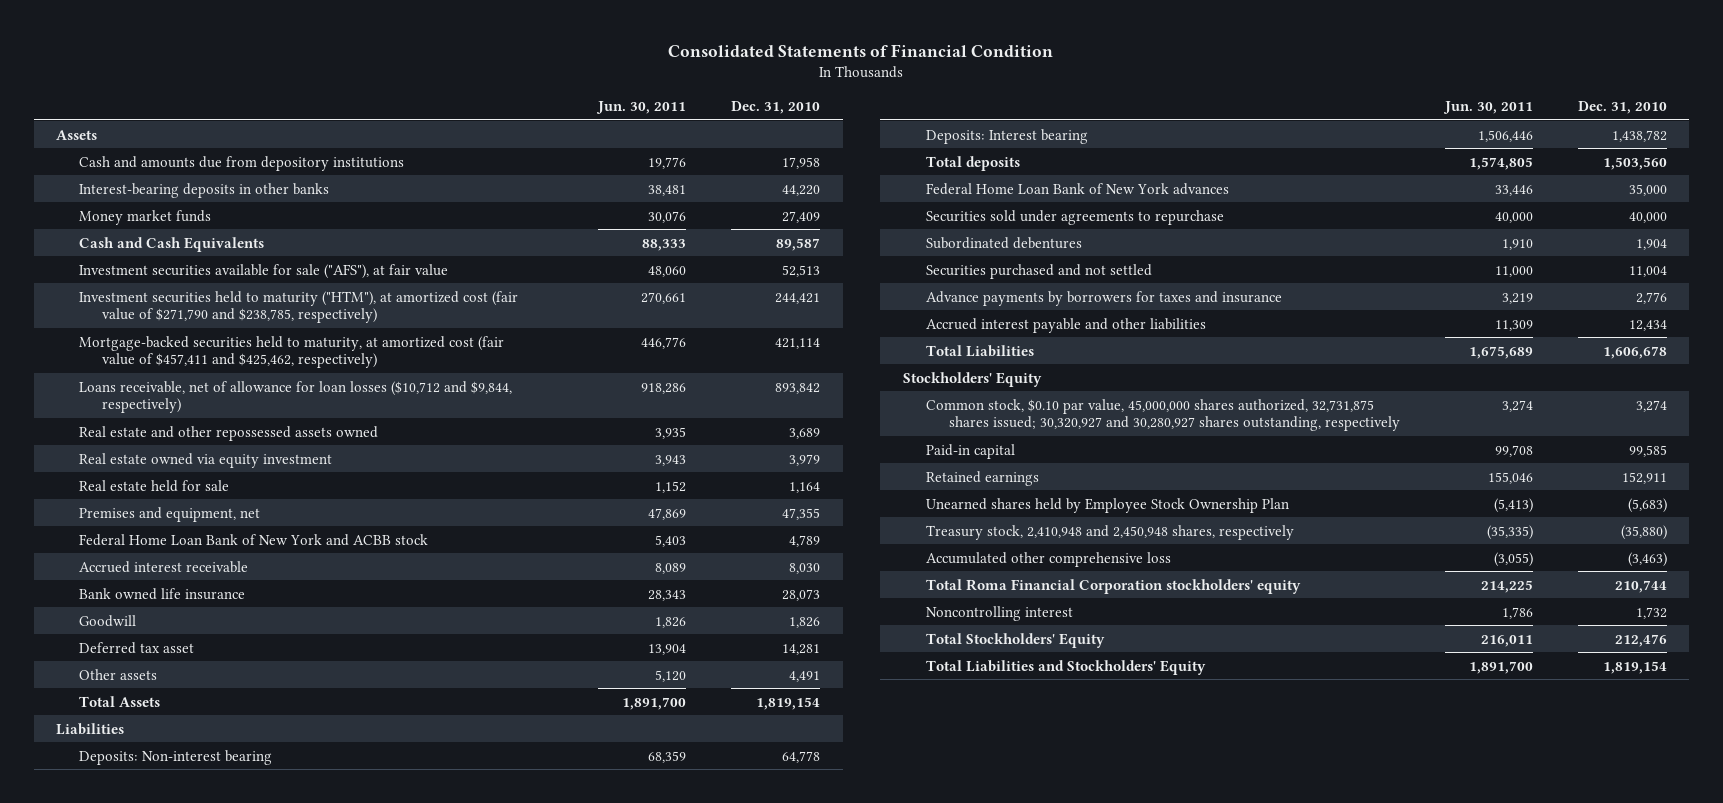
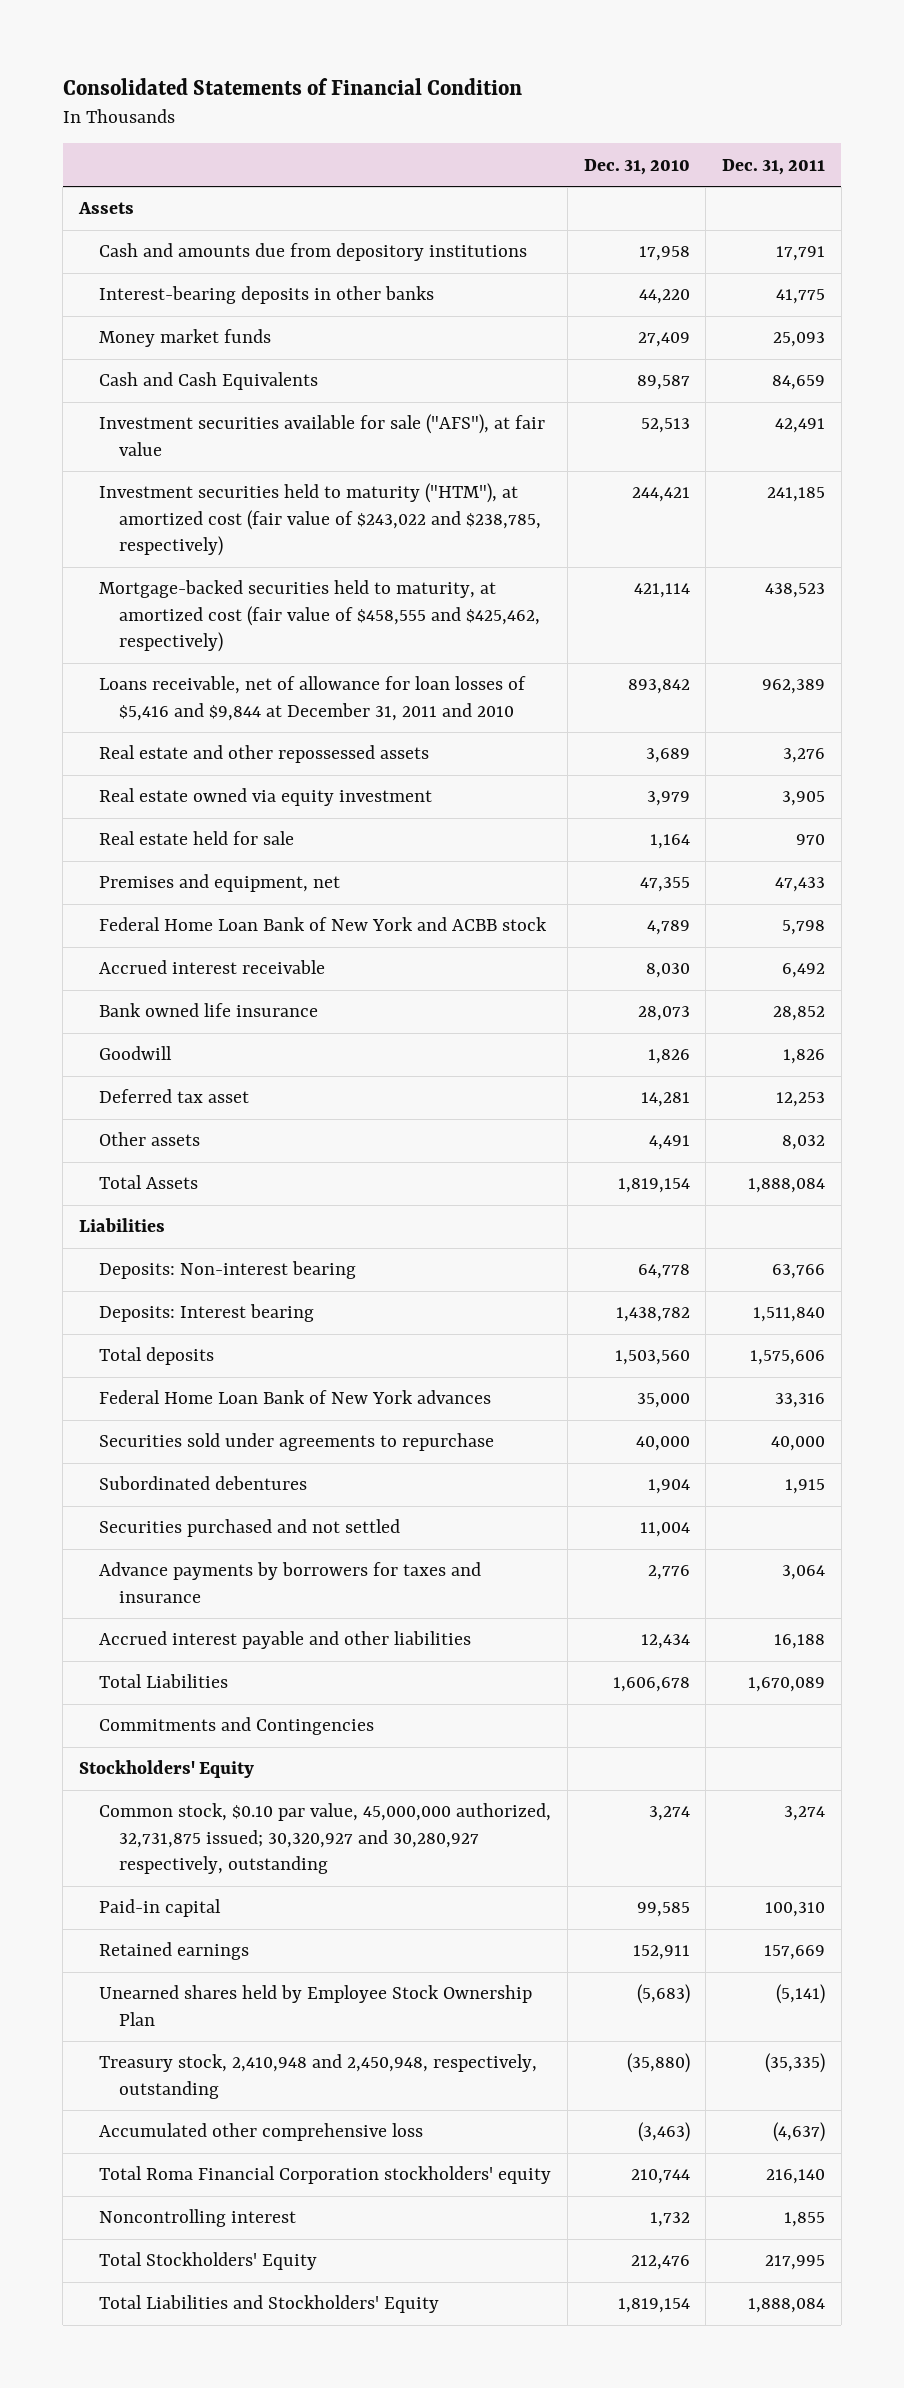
[596,100,687,114] Jun. 30, 2011 -> none
none -> [722,158,826,175] Dec. 31, 2011
[79,290,519,324] Investment securities held to maturity ("HTM"), at amortized cost (fair value of $271,790 and $238,785, respectively) -> [99,483,542,557] Investment securities held to maturity ("HTM"), at amortized cost (fair value of $243,022 and $238,785, respectively)
[79,335,505,369] Mortgage-backed securities held to maturity, at amortized cost (fair value of $457,411 and $425,462, respectively) -> [99,580,541,653] Mortgage-backed securities held to maturity, at amortized cost (fair value of $458,555 and $425,462, respectively)
[79,380,513,414] Loans receivable, net of allowance for loan losses ($10,712 and $9,844, respectively) -> [99,676,527,721] Loans receivable, net of allowance for loan losses of $5,416 and $9,844 at December 31, 2011 and 2010
[79,425,379,441] Real estate and other repossessed assets owned -> [99,745,430,764] Real estate and other repossessed assets
none -> [99,1717,375,1736] Commitments and Contingencies
[925,398,1400,432] Common stock, $0.10 par value, 45,000,000 shares authorized, 32,731,875 shares issued; 30,320,927 and 30,280,927 shares outstanding, respectively -> [99,1803,552,1875] Common stock, $0.10 par value, 45,000,000 authorized, 32,731,875 issued; 30,320,927 and 30,280,927 respectively, outstanding
[925,524,1294,540] Treasury stock, 2,410,948 and 2,450,948 shares, respectively -> [99,2054,538,2099] Treasury stock, 2,410,948 and 2,450,948, respectively, outstanding

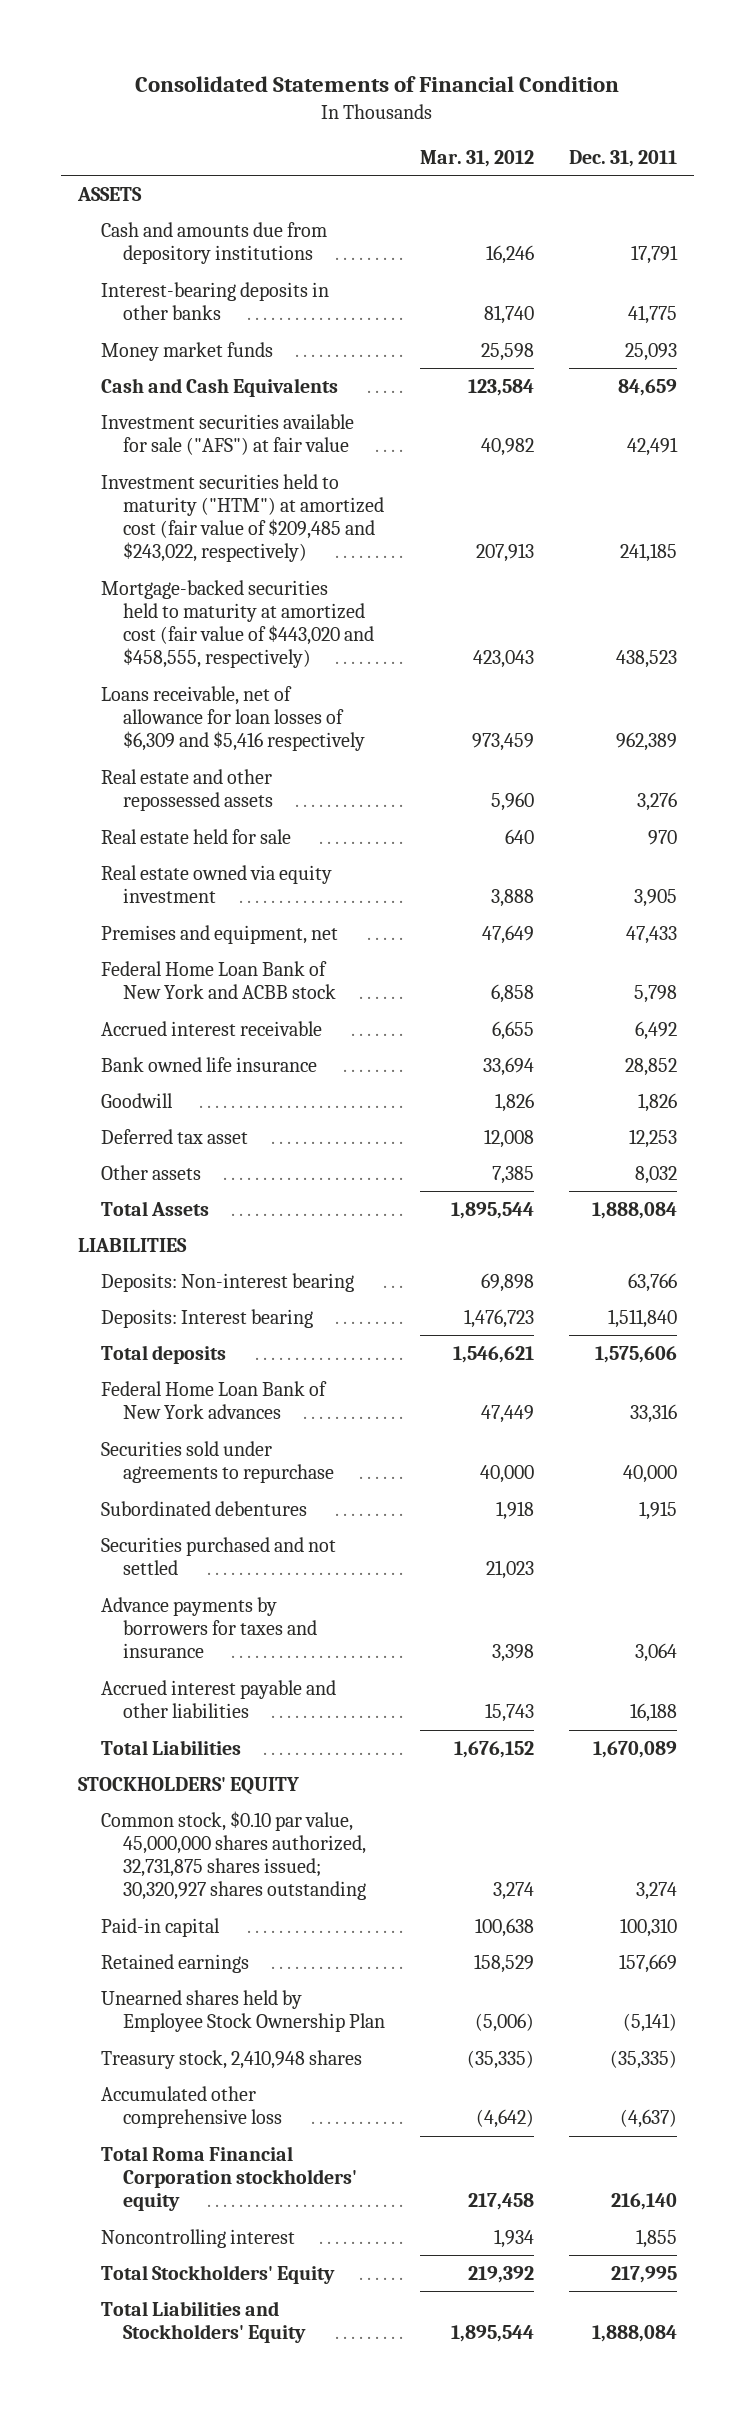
[583,158,690,175] Dec. 31, 2010 -> none
none -> [420,149,535,167] Mar. 31, 2012
[77,202,134,215] Assets -> [77,186,143,201] ASSETS
[99,414,546,456] Investment securities available for sale ("AFS"), at fair value -> [100,413,354,456] Investment securities available for sale ("AFS") at fair value
[99,483,542,557] Investment securities held to maturity ("HTM"), at amortized cost (fair value of $243,022 and $238,785, respectively) -> [100,473,385,563] Investment securities held to maturity ("HTM") at amortized cost (fair value of $209,485 and $243,022, respectively)
[99,580,541,653] Mortgage-backed securities held to maturity, at amortized cost (fair value of $458,555 and $425,462, respectively) -> [100,579,375,669] Mortgage-backed securities held to maturity at amortized cost (fair value of $443,020 and $458,555, respectively)
[99,676,527,721] Loans receivable, net of allowance for loan losses of $5,416 and $9,844 at December 31, 2011 and 2010 -> [100,685,366,752] Loans receivable, net of allowance for loan losses of $6,309 and $5,416 respectively
[99,788,433,807] Real estate owned via equity investment -> [100,864,332,904] Real estate owned via equity investment
[78,1218,165,1233] Liabilities -> [78,1237,188,1252] LIABILITIES
[99,1717,375,1736] Commitments and Contingencies -> none
[78,1760,254,1779] Stockholders' Equity -> [78,1776,300,1795] STOCKHOLDERS' EQUITY
[99,1803,552,1875] Common stock, $0.10 par value, 45,000,000 authorized, 32,731,875 issued; 30,320,927 and 30,280,927 respectively, outstanding -> [100,1810,367,1901] Common stock, $0.10 par value, 45,000,000 shares authorized, 32,731,875 shares issued; 30,320,927 shares outstanding
[99,2054,538,2099] Treasury stock, 2,410,948 and 2,450,948, respectively, outstanding -> [100,2049,362,2069] Treasury stock, 2,410,948 shares

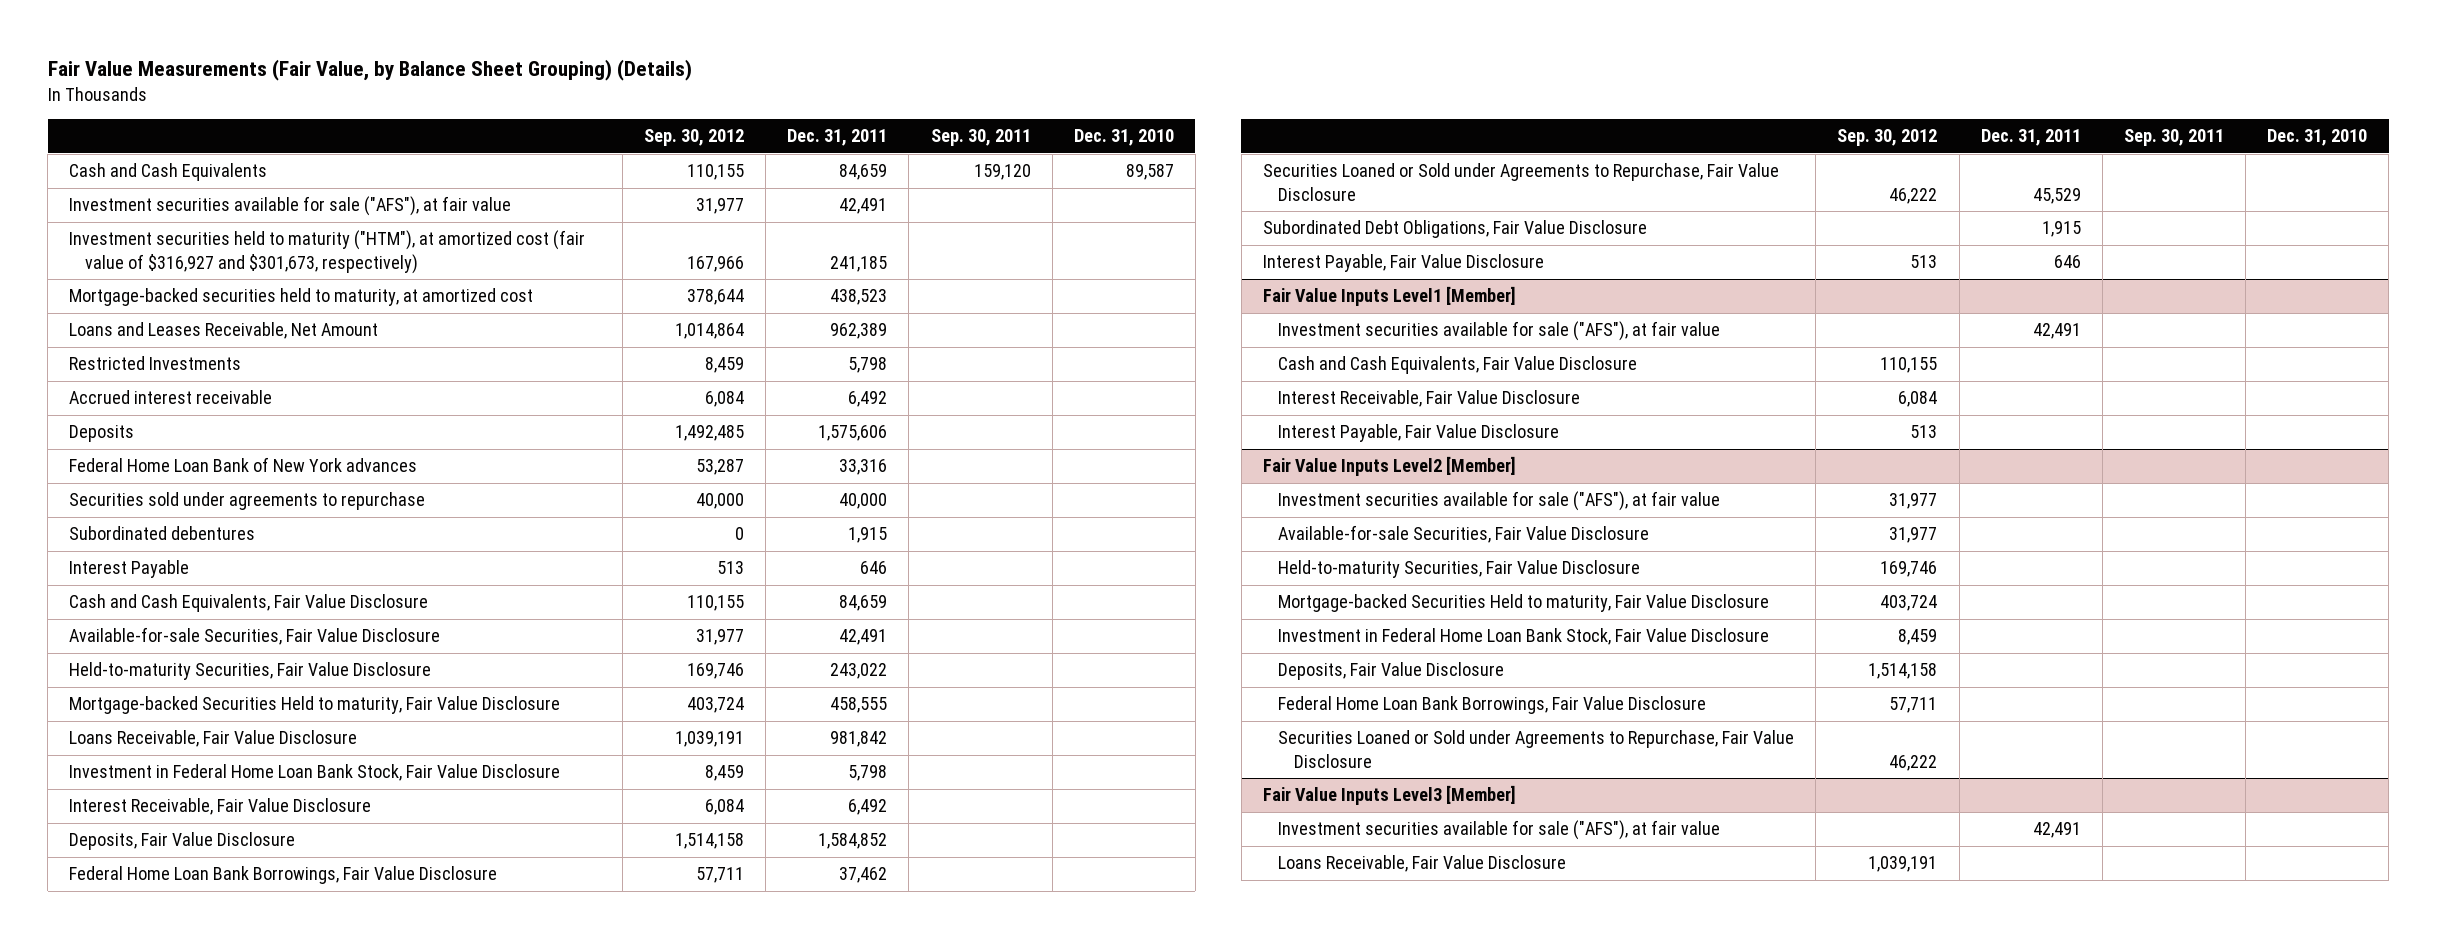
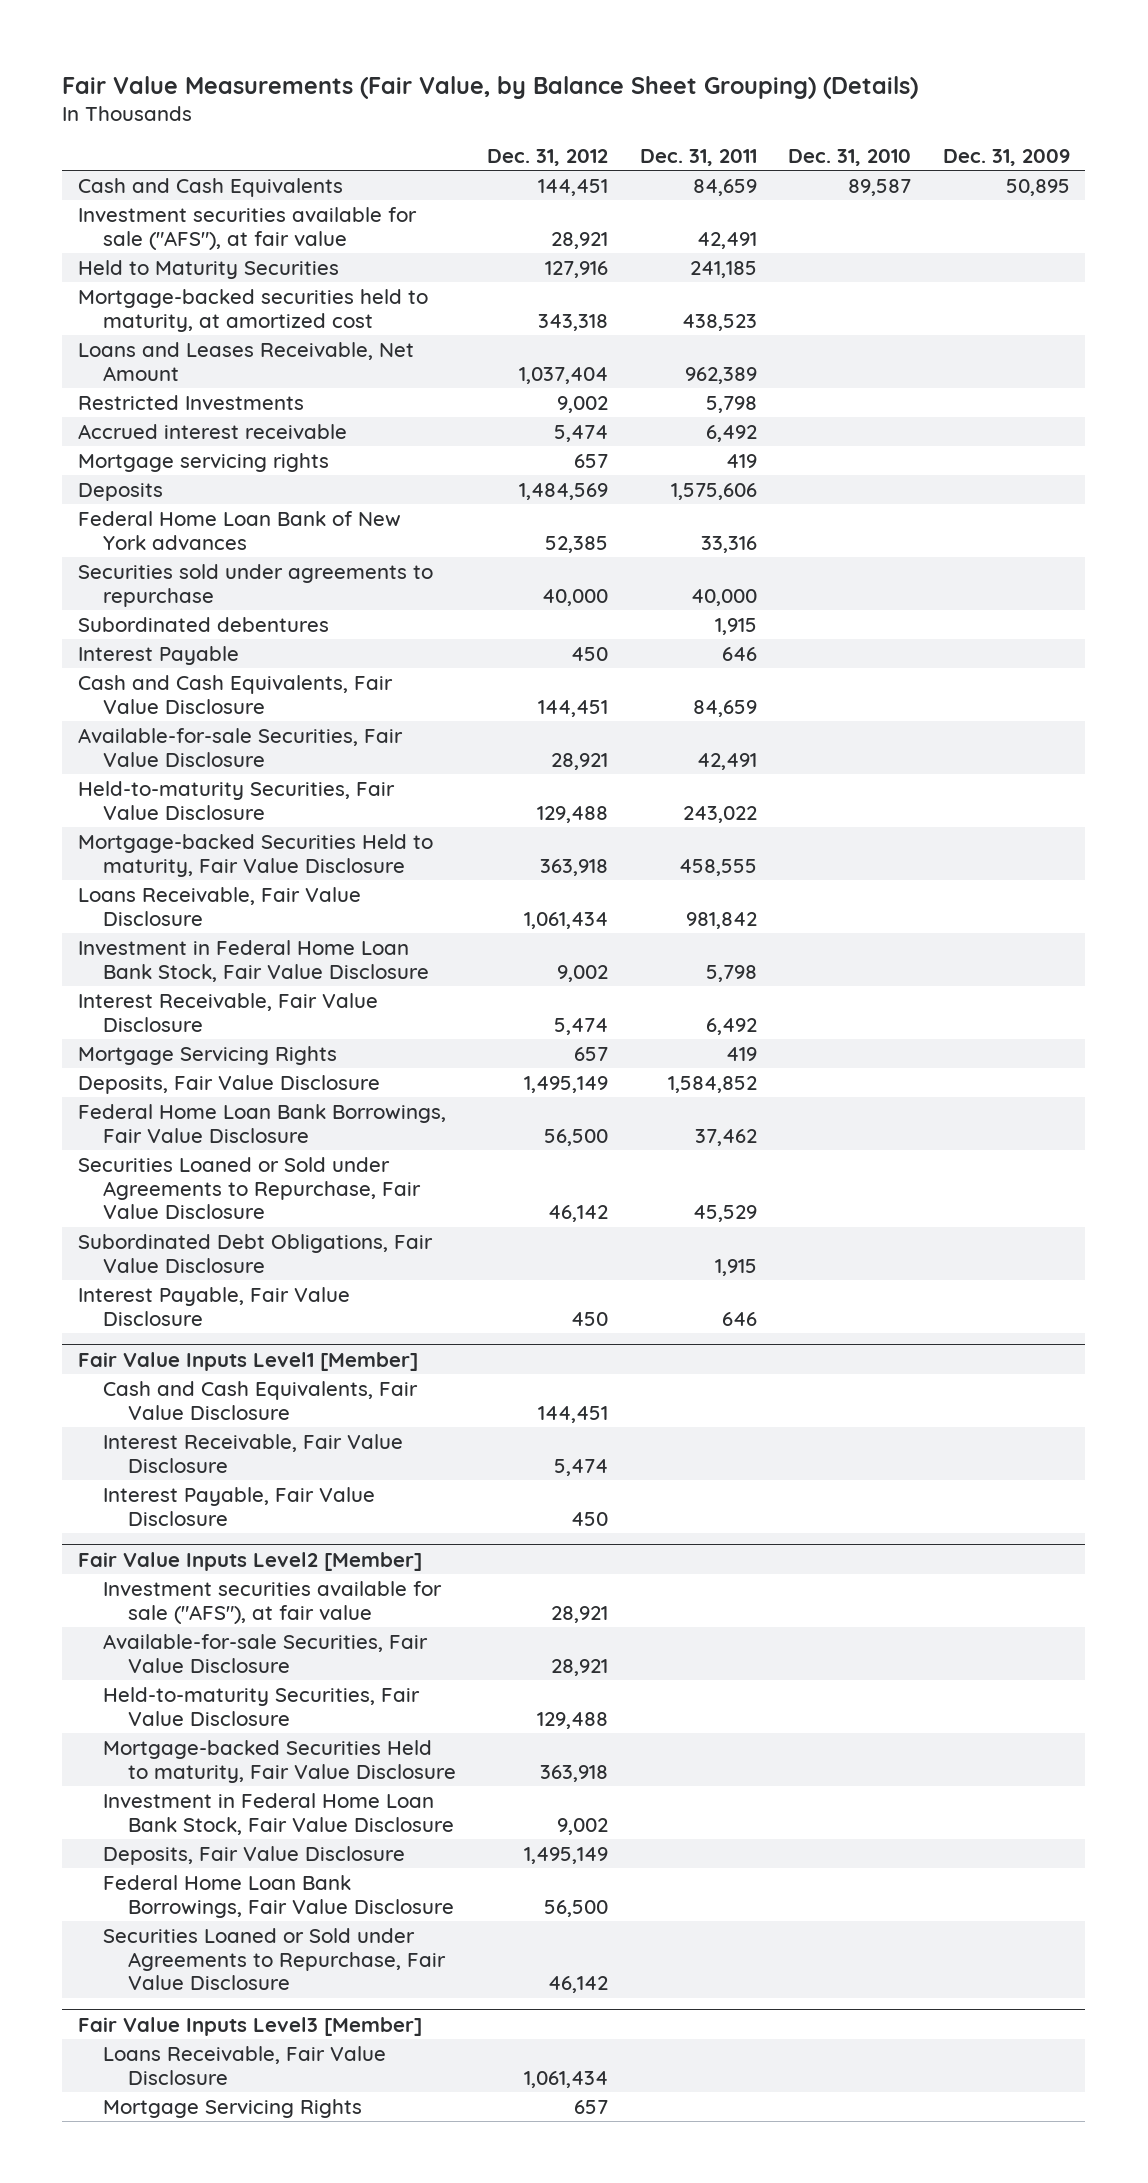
[644,129,745,147] Sep. 30, 2012 -> none
[930,129,1031,147] Sep. 30, 2011 -> none
none -> [487,148,609,166] Dec. 31, 2012
none -> [942,148,1070,166] Dec. 31, 2009
[69,230,586,274] Investment securities held to maturity ("HTM"), at amortized cost (fair value of $316,927 and $301,673, respectively) -> [77,259,339,279] Held to Maturity Securities
none -> [77,452,329,472] Mortgage servicing rights
none -> [77,1045,337,1065] Mortgage Servicing Rights
[1278,321,1721,342] Investment securities available for sale ("AFS"), at fair value -> none
[1278,820,1721,841] Investment securities available for sale ("AFS"), at fair value -> none
none -> [102,2098,362,2118] Mortgage Servicing Rights

